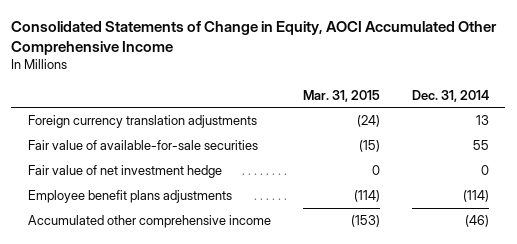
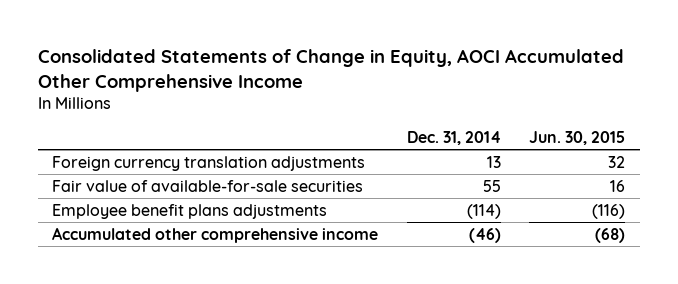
[302,89,380,102] Mar. 31, 2015 -> none
none -> [529,130,626,145] Jun. 30, 2015
[27,165,222,179] Fair value of net investment hedge -> none

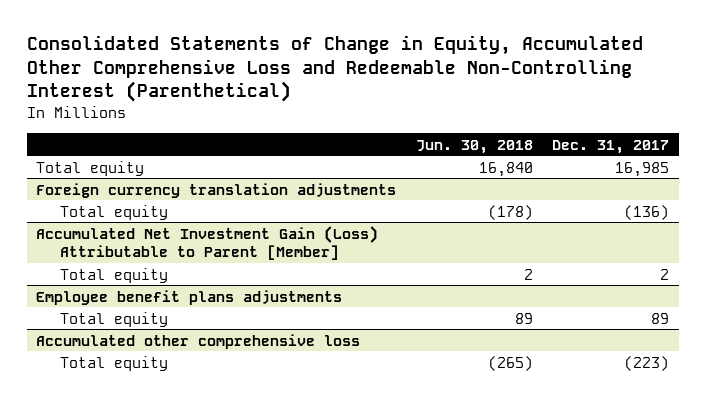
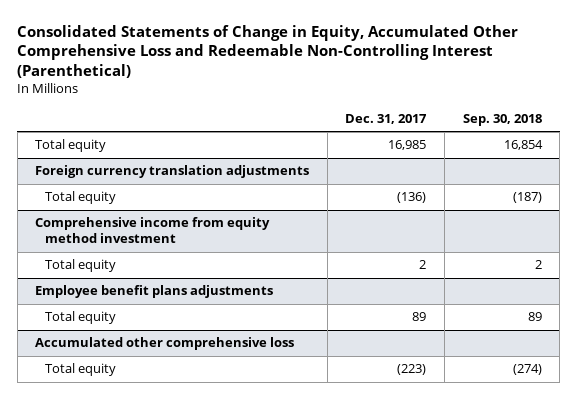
[415,139,533,154] Jun. 30, 2018 -> none
none -> [462,113,542,126] Sep. 30, 2018
[36,225,379,260] Accumulated Net Investment Gain (Loss) Attributable to Parent [Member] -> [35,217,271,244] Comprehensive income from equity method investment

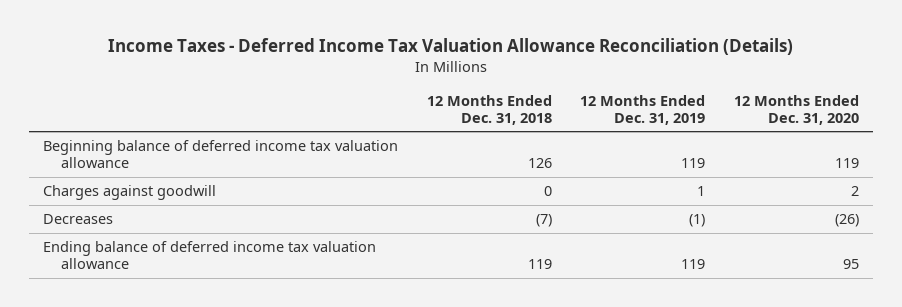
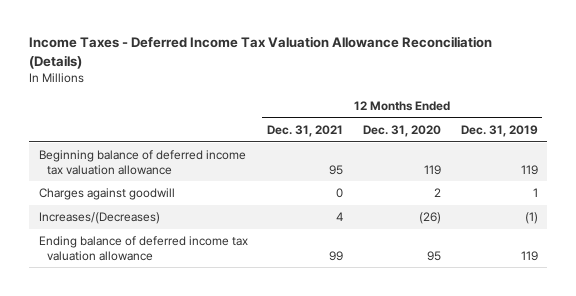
[426,94,552,125] 12 Months Ended Dec. 31, 2018 -> none
none -> [267,124,344,137] Dec. 31, 2021
[43,214,114,225] Decreases -> [38,212,160,225] Increases/(Decreases)

